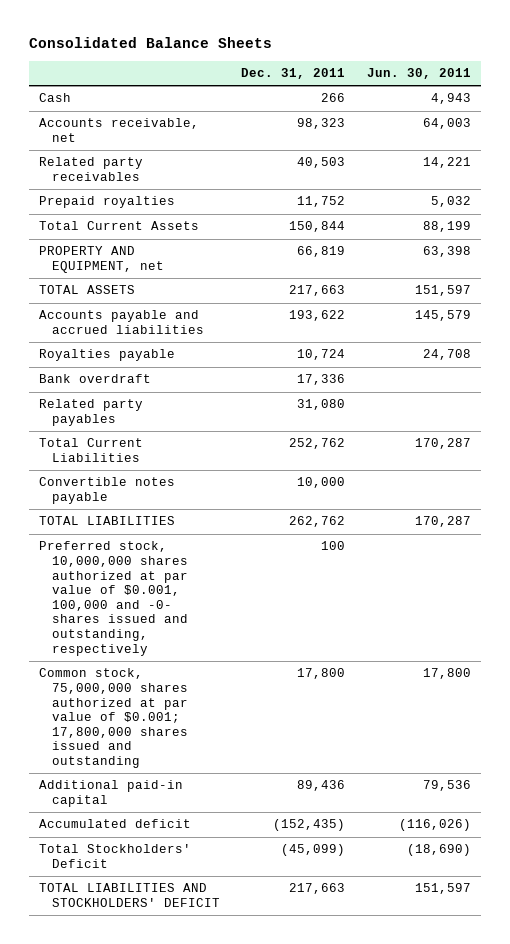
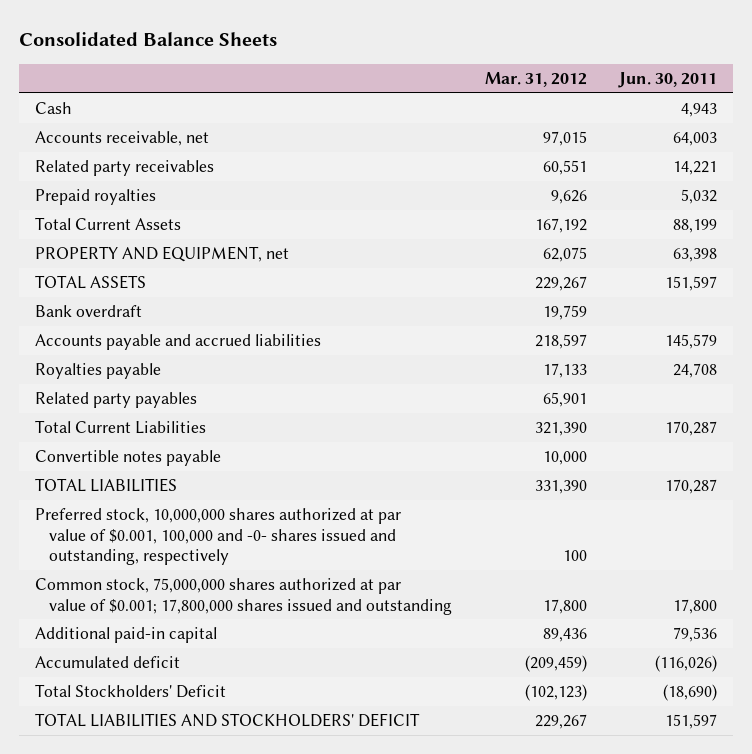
[241,68,346,80] Dec. 31, 2011 -> none
none -> [484,71,587,87] Mar. 31, 2012
[39,374,152,384] Bank overdraft -> [35,305,143,318] Bank overdraft

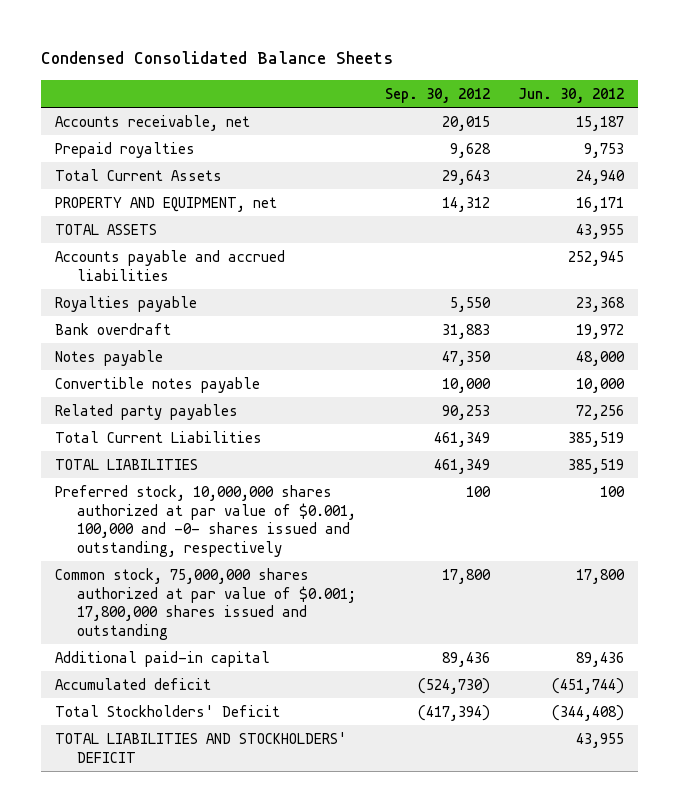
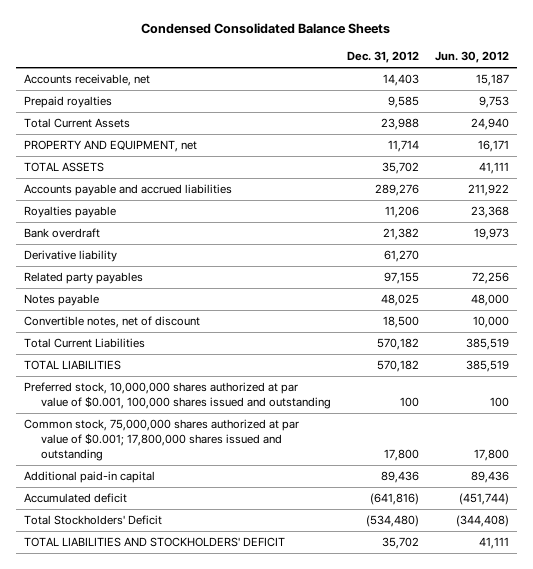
[384,87,490,103] Sep. 30, 2012 -> none
none -> [346,51,419,64] Dec. 31, 2012
[575,223,624,239] 43,955 -> [478,162,509,175] 41,111
[567,250,624,266] 252,945 -> [467,184,509,197] 211,922
[55,376,261,393] Convertible notes payable -> none
[575,323,624,339] 19,972 -> [473,228,509,241] 19,973
none -> [23,250,117,263] Derivative liability
[55,349,164,366] Notes payable -> [23,294,99,307] Notes payable
none -> [23,316,200,329] Convertible notes, net of discount
[55,484,357,557] Preferred stock, 10,000,000 shares authorized at par value of $0.001, 100,000 and -0- shares issued and outstanding, respectively -> [23,382,331,409] Preferred stock, 10,000,000 shares authorized at par value of $0.001, 100,000 shares issued and outstanding
[575,732,624,748] 43,955 -> [478,537,509,550] 41,111

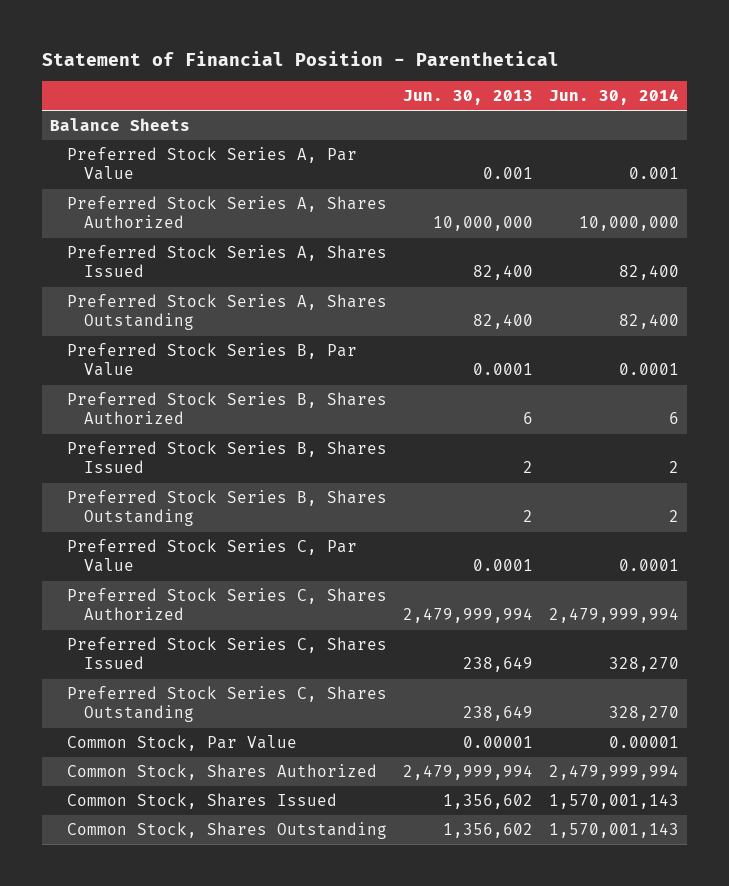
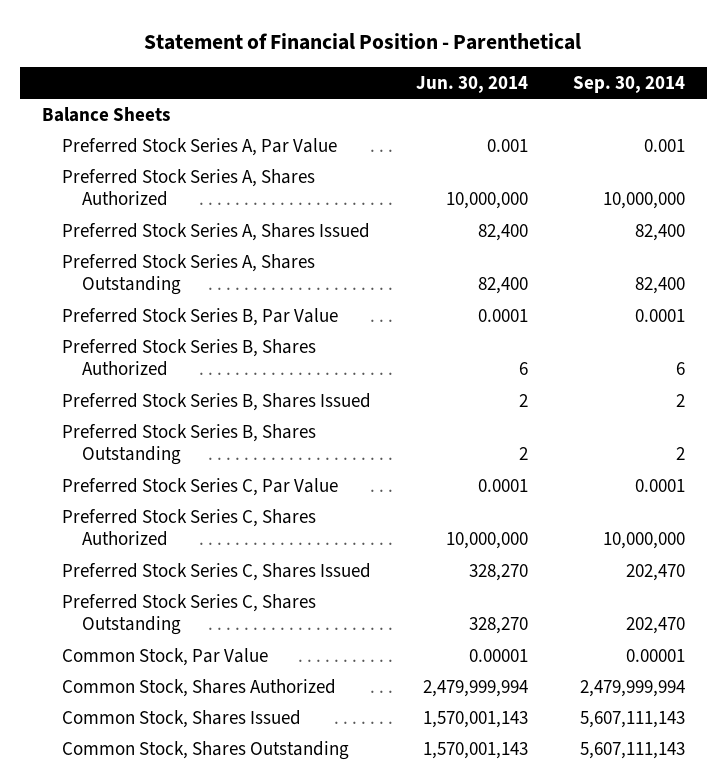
[402,89,533,105] Jun. 30, 2013 -> none
none -> [572,76,685,94] Sep. 30, 2014
[549,608,680,624] 2,479,999,994 -> [445,532,528,550] 10,000,000

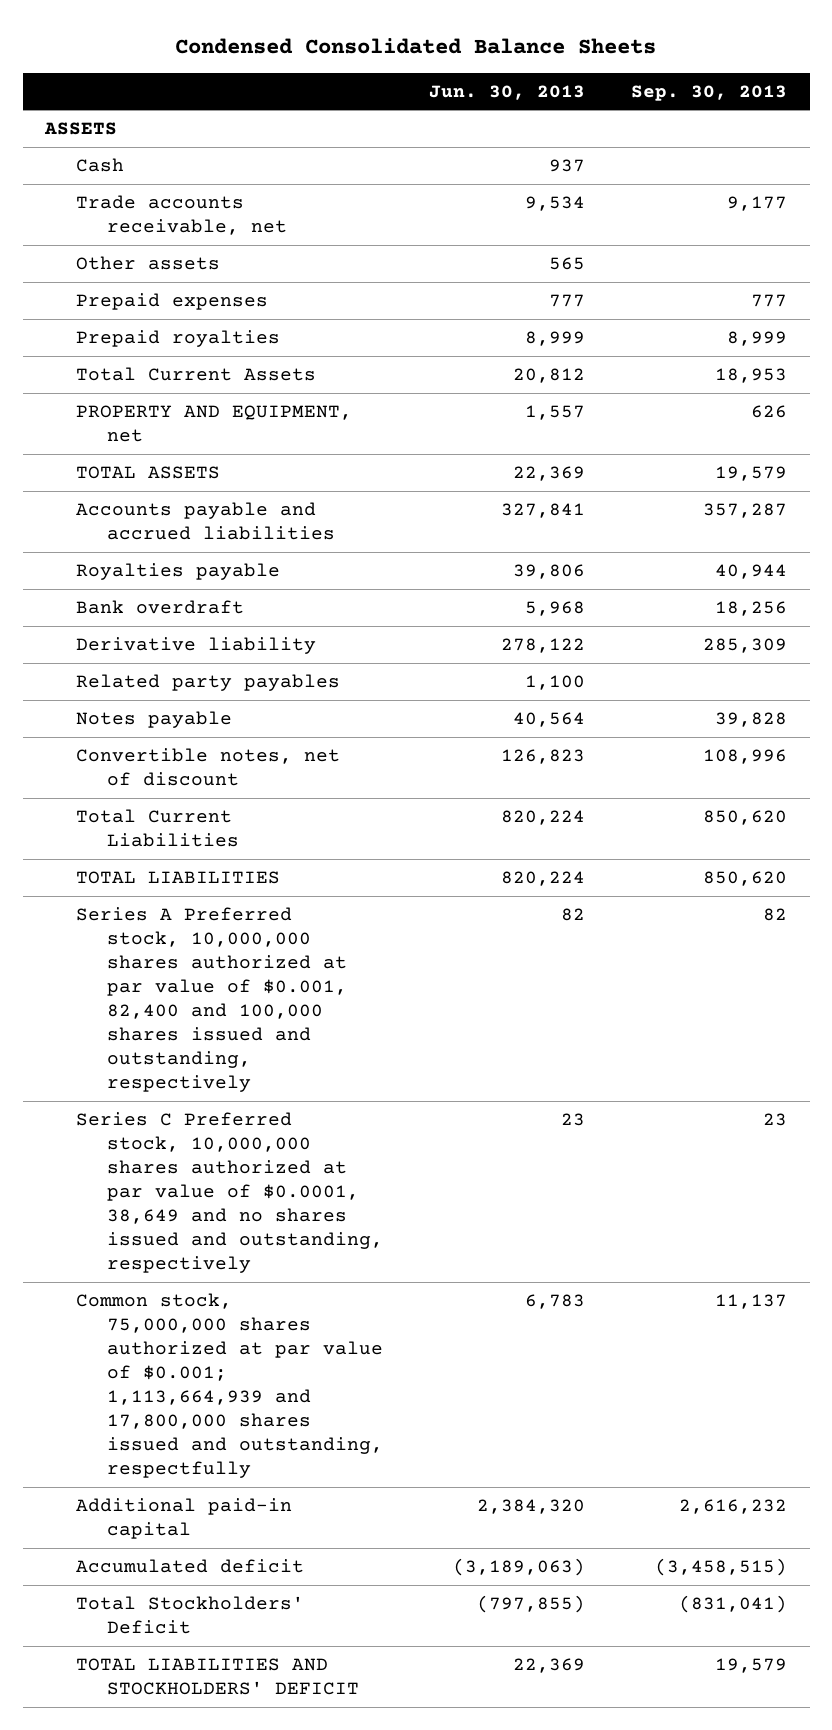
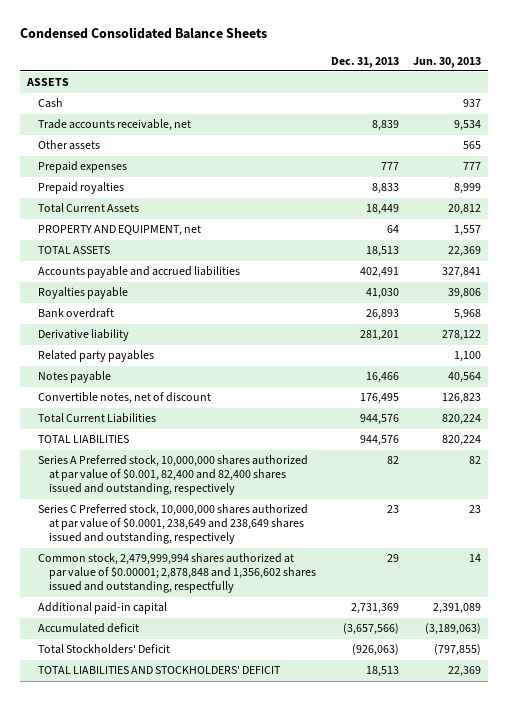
[630,84,787,101] Sep. 30, 2013 -> none
none -> [330,56,399,68] Dec. 31, 2013
[76,906,347,1092] Series A Preferred stock, 10,000,000 shares authorized at par value of $0.001, 82,400 and 100,000 shares issued and outstanding, respectively -> [37,455,308,496] Series A Preferred stock, 10,000,000 shares authorized at par value of $0.001, 82,400 and 82,400 shares issued and outstanding, respectively
[76,1111,383,1273] Series C Preferred stock, 10,000,000 shares authorized at par value of $0.0001, 38,649 and no shares issued and outstanding, respectively -> [37,504,308,545] Series C Preferred stock, 10,000,000 shares authorized at par value of $0.0001, 238,649 and 238,649 shares issued and outstanding, respectively
[76,1292,383,1478] Common stock, 75,000,000 shares authorized at par value of $0.001; 1,113,664,939 and 17,800,000 shares issued and outstanding, respectfully -> [37,553,317,594] Common stock, 2,479,999,994 shares authorized at par value of $0.00001; 2,878,848 and 1,356,602 shares issued and outstanding, respectfully
[524,1293,585,1309] 6,783 -> [468,554,481,563] 14
[476,1498,585,1514] 2,384,320 -> [432,603,481,615] 2,391,089

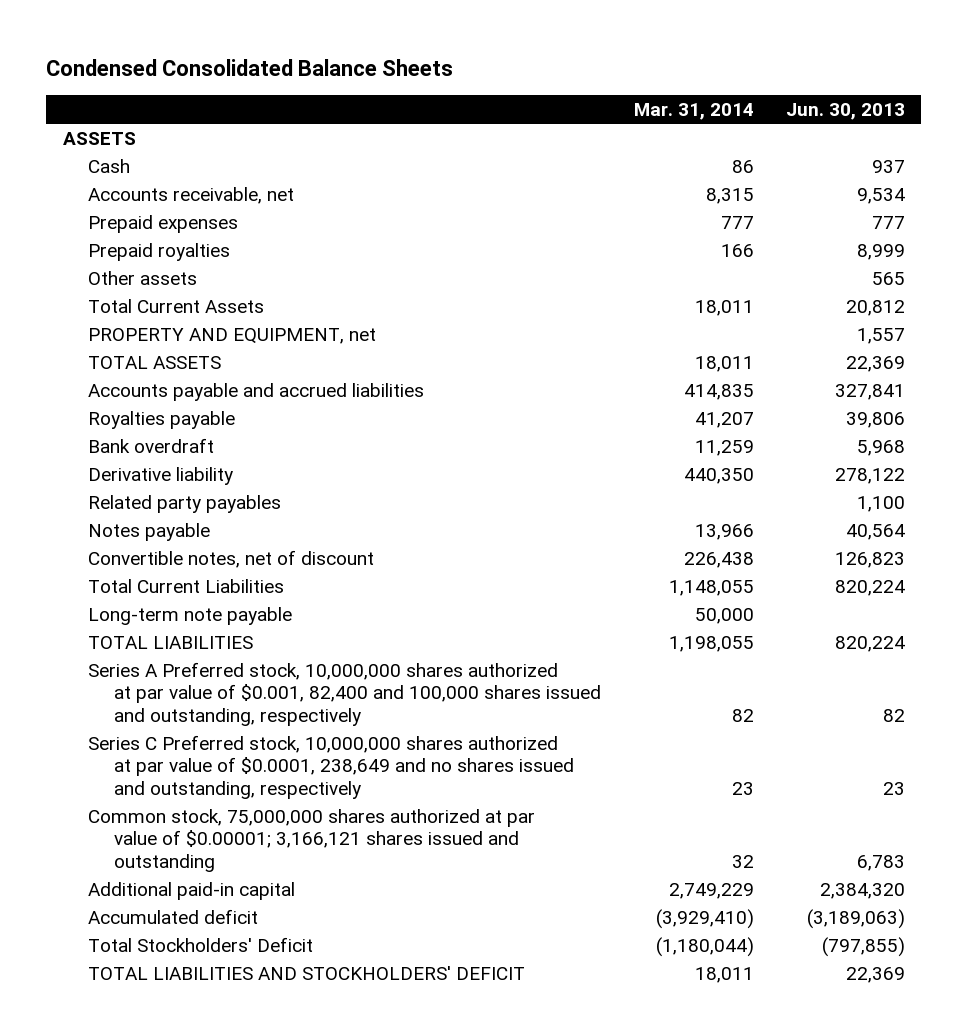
[330,56,399,68] Dec. 31, 2013 -> none
none -> [633,103,754,121] Mar. 31, 2014
[37,119,191,132] Trade accounts receivable, net -> [88,186,295,204] Accounts receivable, net
[37,140,100,151] Other assets -> [88,270,198,285] Other assets
none -> [88,606,293,625] Long-term note payable
[37,455,308,496] Series A Preferred stock, 10,000,000 shares authorized at par value of $0.001, 82,400 and 82,400 shares issued and outstanding, respectively -> [88,661,602,726] Series A Preferred stock, 10,000,000 shares authorized at par value of $0.001, 82,400 and 100,000 shares issued and outstanding, respectively
[37,504,308,545] Series C Preferred stock, 10,000,000 shares authorized at par value of $0.0001, 238,649 and 238,649 shares issued and outstanding, respectively -> [88,734,575,799] Series C Preferred stock, 10,000,000 shares authorized at par value of $0.0001, 238,649 and no shares issued and outstanding, respectively
[37,553,317,594] Common stock, 2,479,999,994 shares authorized at par value of $0.00001; 2,878,848 and 1,356,602 shares issued and outstanding, respectfully -> [88,808,536,872] Common stock, 75,000,000 shares authorized at par value of $0.00001; 3,166,121 shares issued and outstanding
[468,554,481,563] 14 -> [857,854,906,871] 6,783
[432,603,481,615] 2,391,089 -> [820,882,906,899] 2,384,320

